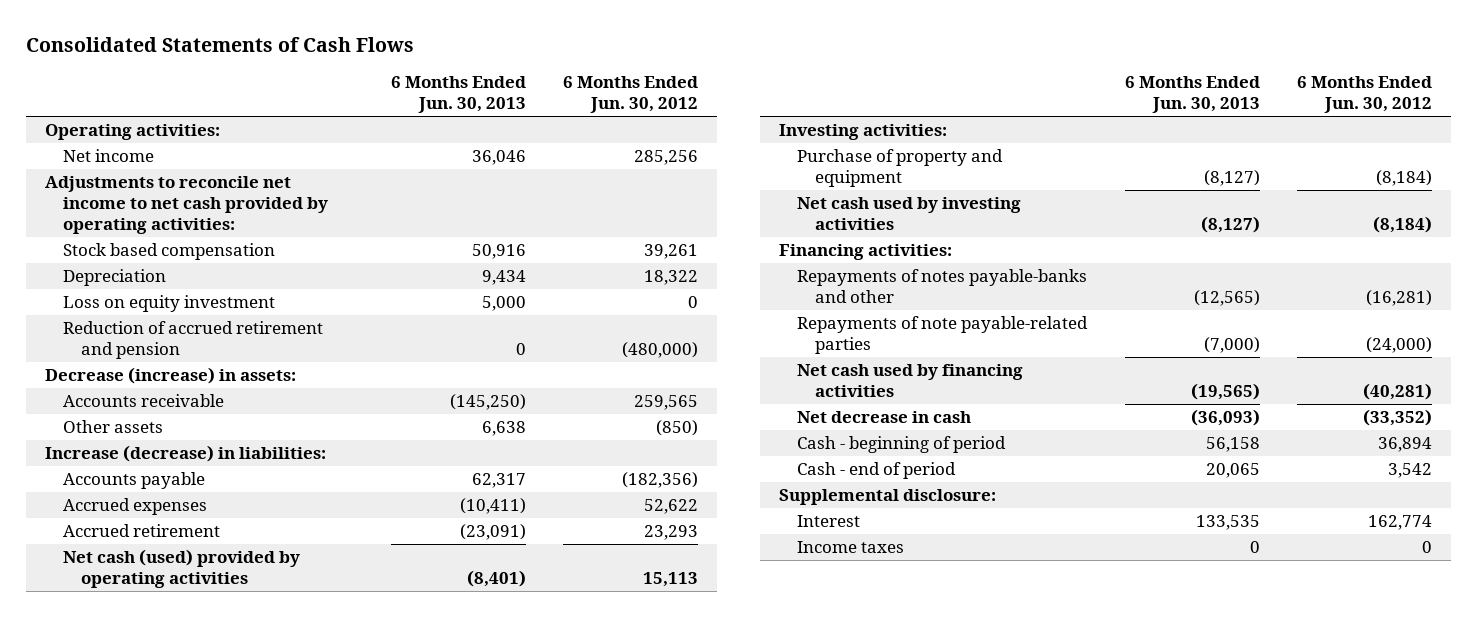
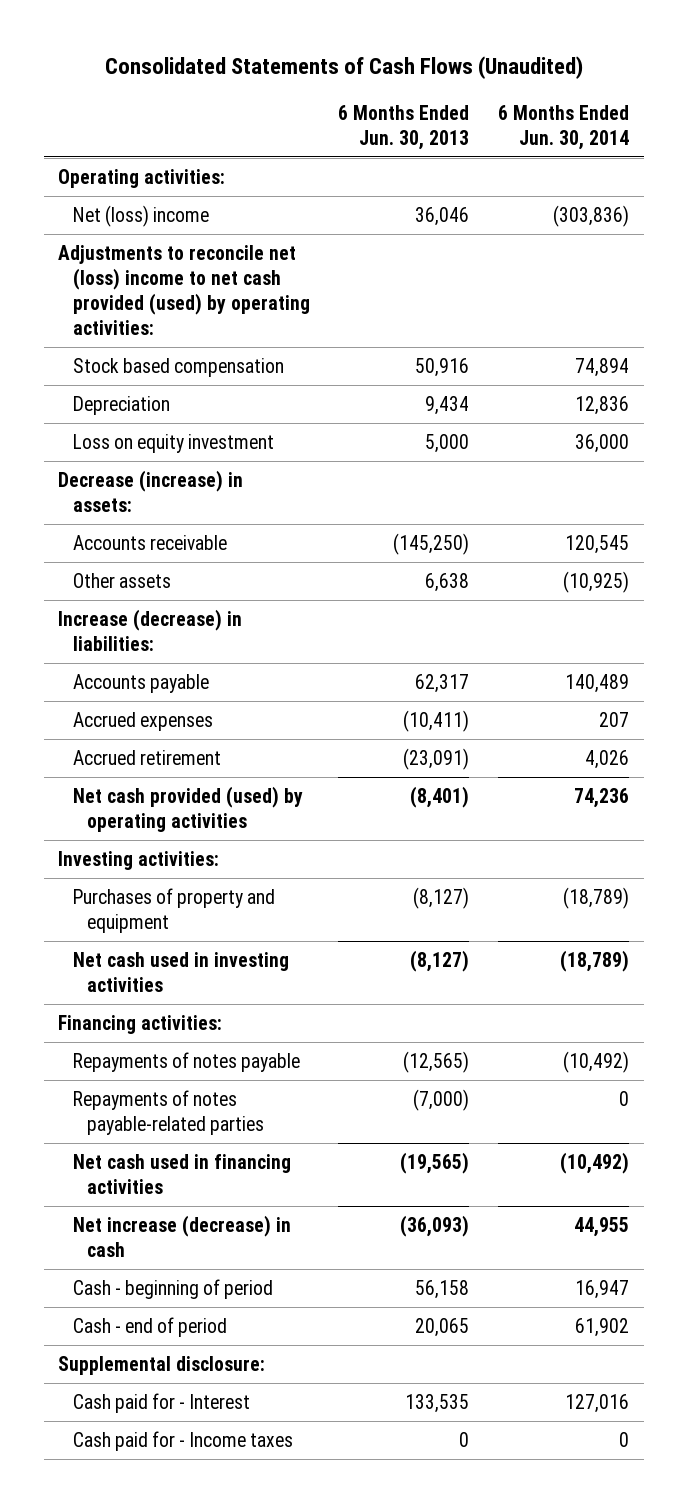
[25,37,414,53] Consolidated Statements of Cash Flows -> [104,55,583,79] Consolidated Statements of Cash Flows (Unaudited)
[563,76,699,114] 6 Months Ended Jun. 30, 2012 -> none
none -> [498,104,630,150] 6 Months Ended Jun. 30, 2014
[62,149,154,163] Net income -> [72,205,209,228] Net (loss) income
[44,176,328,234] Adjustments to reconcile net income to net cash provided by operating activities: -> [57,245,310,336] Adjustments to reconcile net (loss) income to net cash provided (used) by operating activities:
[62,321,323,359] Reduction of accrued retirement and pension -> none
[62,549,300,588] Net cash (used) provided by operating activities -> [72,786,303,833] Net cash provided (used) by operating activities
[797,149,1004,187] Purchase of property and equipment -> [72,888,275,934] Purchases of property and equipment
[797,197,1022,230] Net cash used by investing activities -> [72,952,289,993] Net cash used in investing activities
[797,269,1088,303] Repayments of notes payable-banks and other -> [72,1052,300,1073] Repayments of notes payable
[797,316,1089,354] Repayments of note payable-related parties -> [72,1090,265,1136] Repayments of notes payable-related parties
[797,364,1024,397] Net cash used by financing activities -> [72,1154,291,1195] Net cash used in financing activities
[797,411,972,424] Net decrease in cash -> [72,1215,291,1258] Net increase (decrease) in cash
[797,515,861,528] Interest -> [72,1393,250,1414] Cash paid for - Interest
[797,541,905,554] Income taxes -> [72,1431,293,1452] Cash paid for - Income taxes

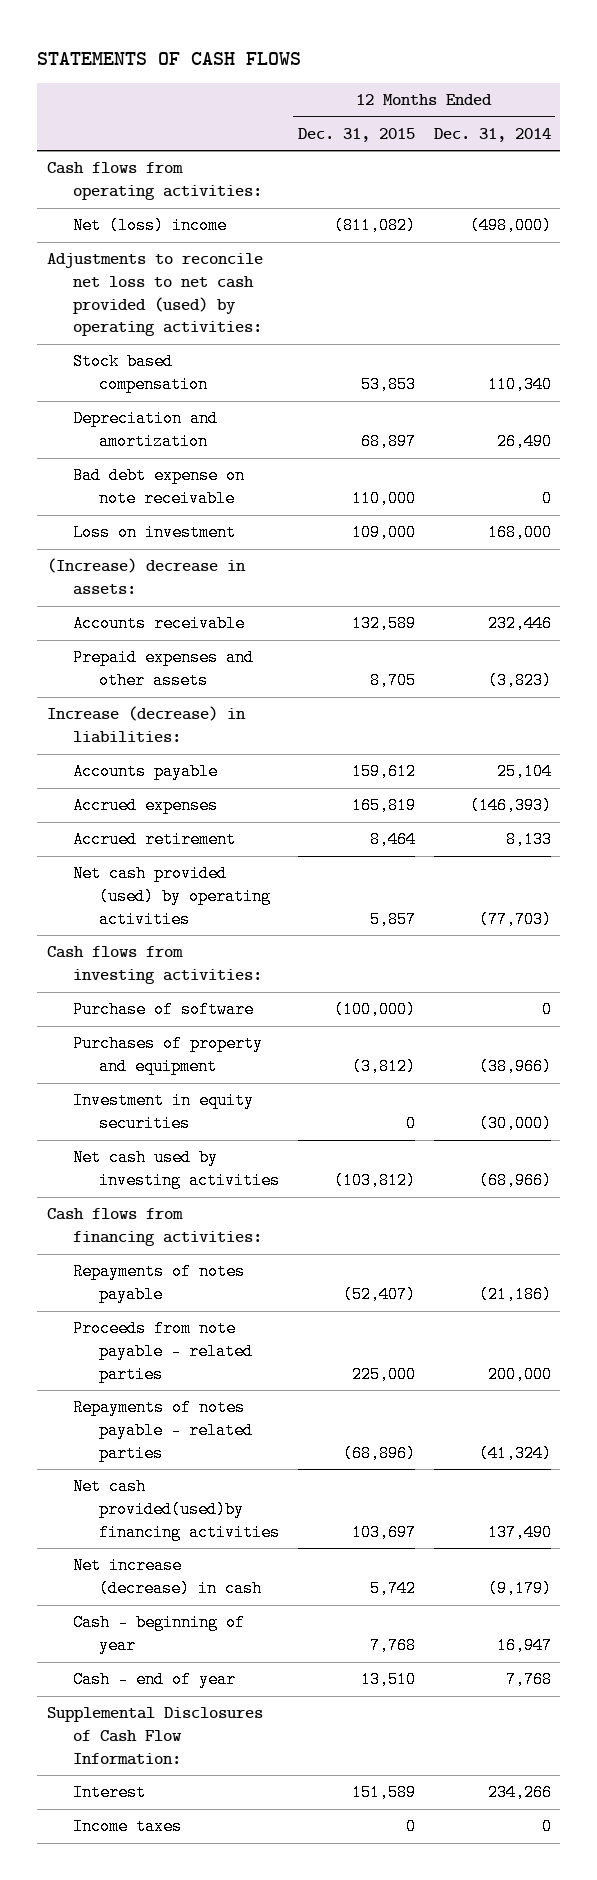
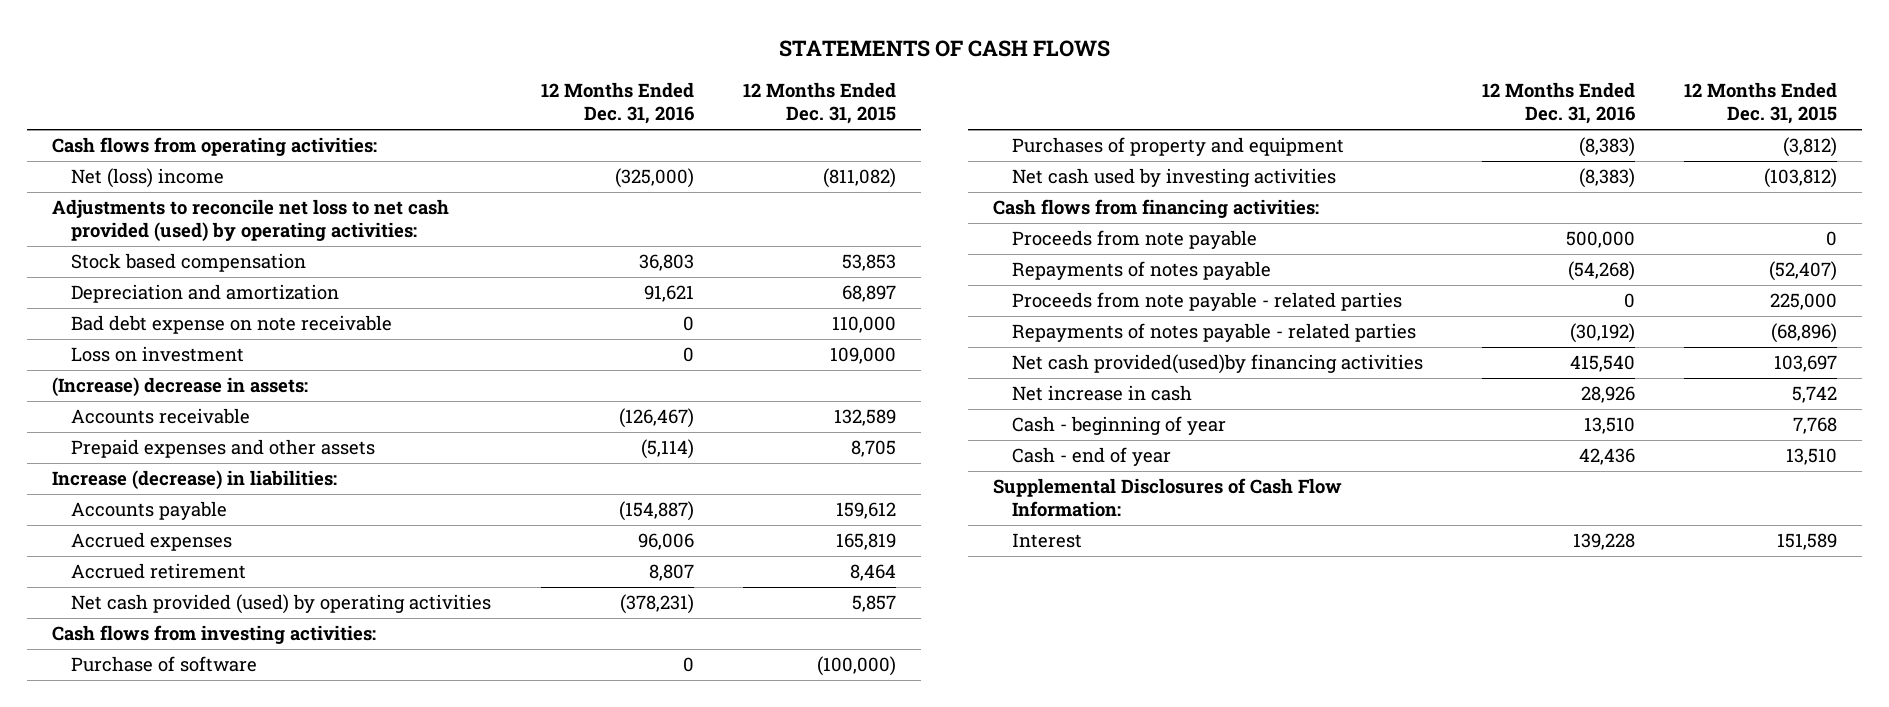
[433,127,551,142] Dec. 31, 2014 -> none
none -> [540,82,694,125] 12 Months Ended Dec. 31, 2016
[72,1092,254,1133] Investment in equity securities -> none
none -> [1012,230,1258,250] Proceeds from note payable
[72,1557,263,1598] Net increase (decrease) in cash -> [1012,385,1193,402] Net increase in cash
[72,1818,182,1836] Income taxes -> none

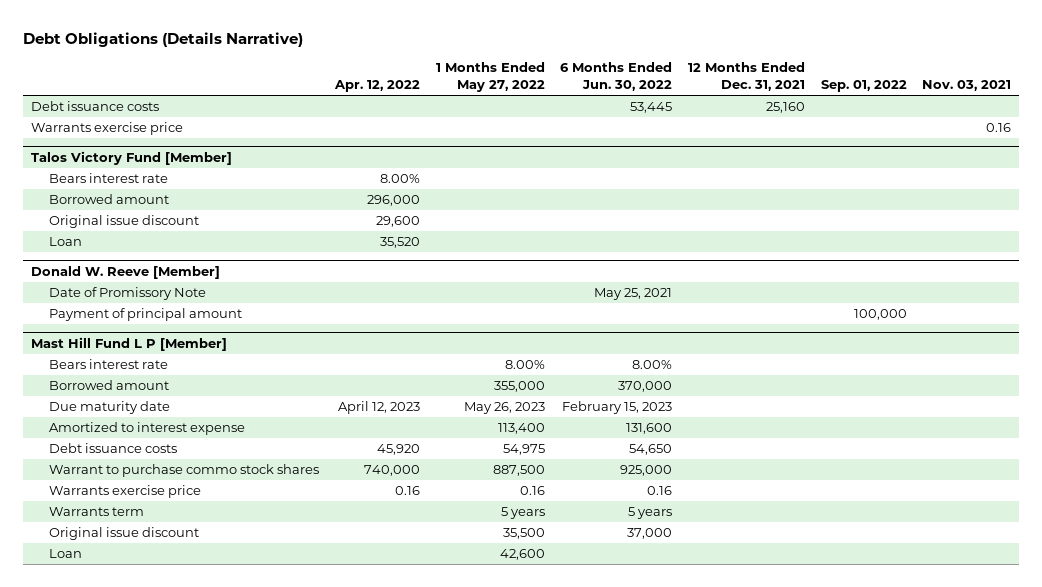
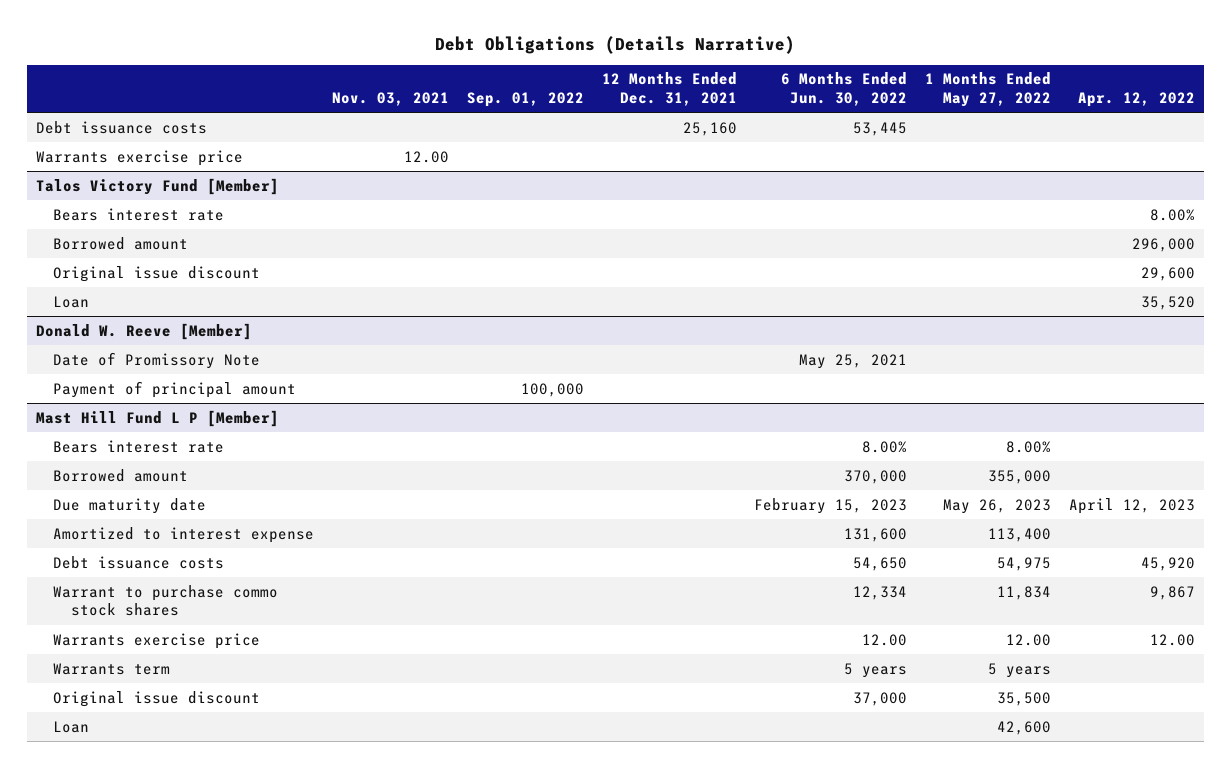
[986,123,1012,133] 0.16 -> [404,150,450,163] 12.00
[364,465,421,477] 740,000 -> [1150,585,1196,600] 9,867
[492,465,545,477] 887,500 -> [997,585,1052,600] 11,834
[620,465,673,477] 925,000 -> [853,585,908,600] 12,334
[395,486,421,496] 0.16 -> [1150,633,1196,646] 12.00
[519,486,545,496] 0.16 -> [1006,633,1052,646] 12.00
[647,486,673,496] 0.16 -> [862,633,908,646] 12.00

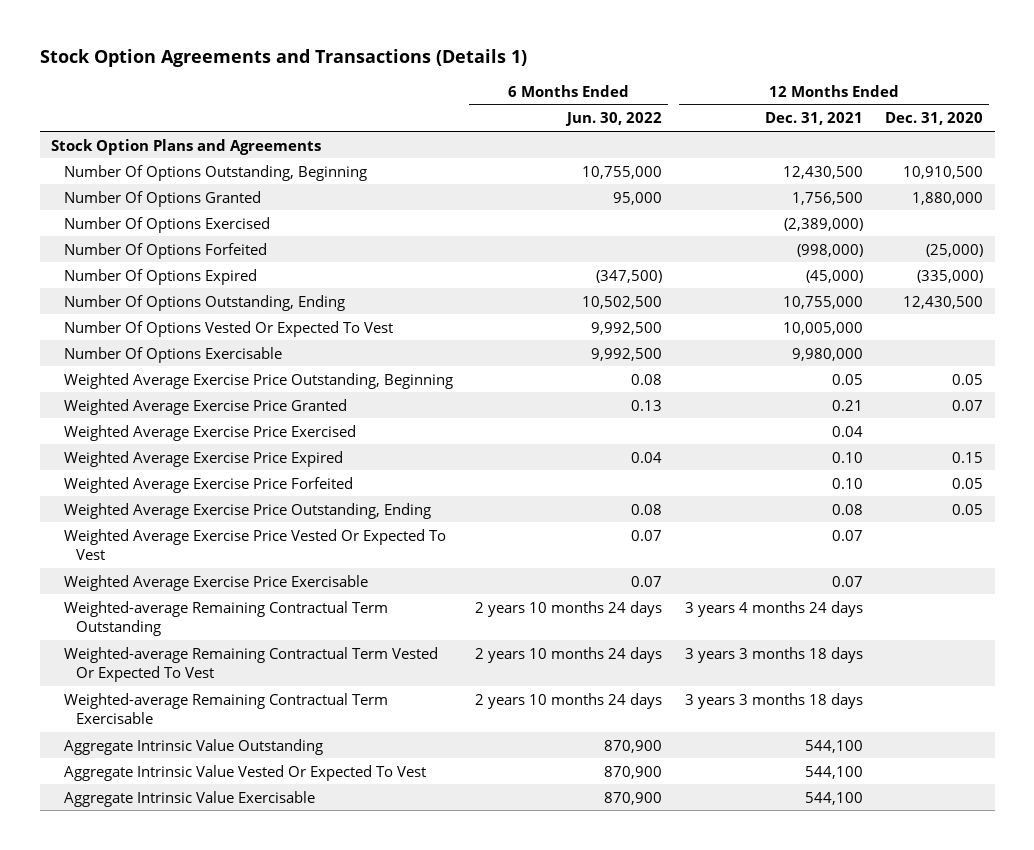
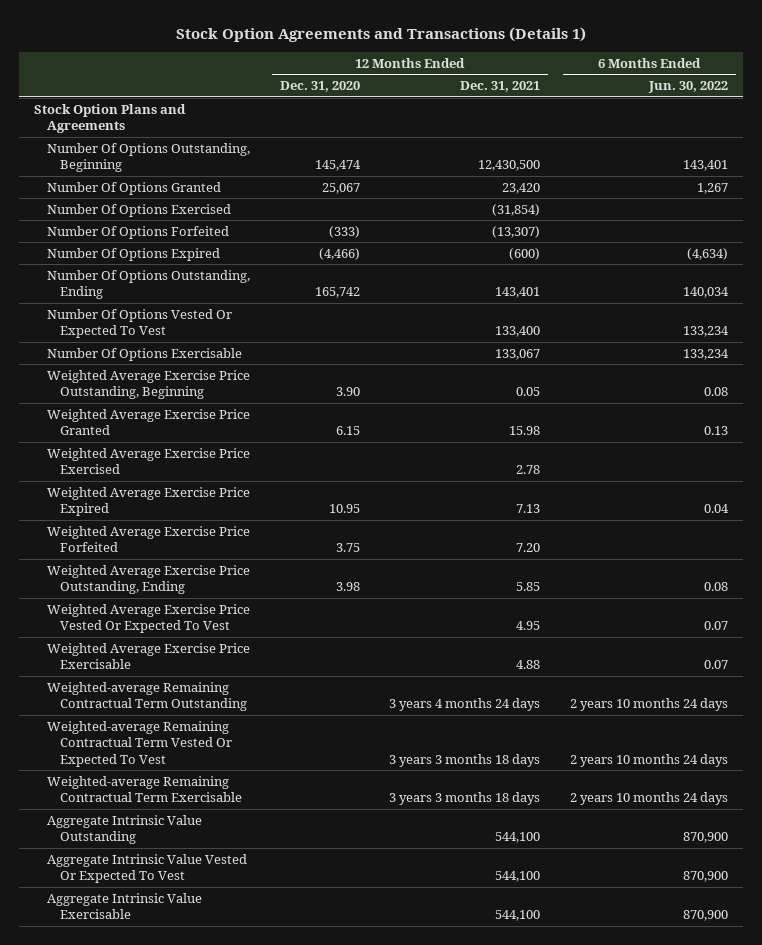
[582,165,663,179] 10,755,000 -> [683,160,729,172] 143,401
[903,165,984,179] 10,910,500 -> [314,160,361,172] 145,474
[613,191,663,205] 95,000 -> [697,182,729,194] 1,267
[791,191,863,205] 1,756,500 -> [502,182,541,194] 23,420
[912,191,984,205] 1,880,000 -> [321,182,360,194] 25,067
[783,217,863,231] (2,389,000) -> [492,203,541,216] (31,854)
[796,243,863,257] (998,000) -> [492,225,541,238] (13,307)
[926,243,984,257] (25,000) -> [328,225,360,238] (333)
[596,269,663,283] (347,500) -> [687,247,729,260] (4,634)
[805,269,863,283] (45,000) -> [509,247,541,260] (600)
[917,269,984,283] (335,000) -> [318,247,360,260] (4,466)
[582,295,663,309] 10,502,500 -> [683,287,730,299] 140,034
[782,295,863,309] 10,755,000 -> [495,287,541,299] 143,401
[903,295,984,309] 12,430,500 -> [314,287,360,299] 165,742
[591,321,663,335] 9,992,500 -> [683,326,730,338] 133,234
[782,321,863,335] 10,005,000 -> [495,326,541,338] 133,400
[591,347,663,361] 9,992,500 -> [683,348,730,360] 133,234
[791,347,863,361] 9,980,000 -> [495,348,541,360] 133,067
[952,373,984,385] 0.05 -> [335,387,360,397] 3.90
[831,399,863,411] 0.21 -> [509,426,541,436] 15.98
[952,399,984,411] 0.07 -> [335,426,360,436] 6.15
[831,425,863,437] 0.04 -> [516,465,541,475] 2.78
[831,451,863,463] 0.10 -> [516,504,541,514] 7.13
[952,451,984,463] 0.15 -> [328,504,360,514] 10.95
[831,477,863,489] 0.10 -> [516,543,541,553] 7.20
[952,477,984,489] 0.05 -> [335,543,360,553] 3.75
[831,503,863,515] 0.08 -> [516,582,541,592] 5.85
[952,503,984,515] 0.05 -> [335,582,360,592] 3.98
[831,529,863,541] 0.07 -> [516,621,541,631] 4.95
[831,575,863,587] 0.07 -> [516,660,541,670] 4.88

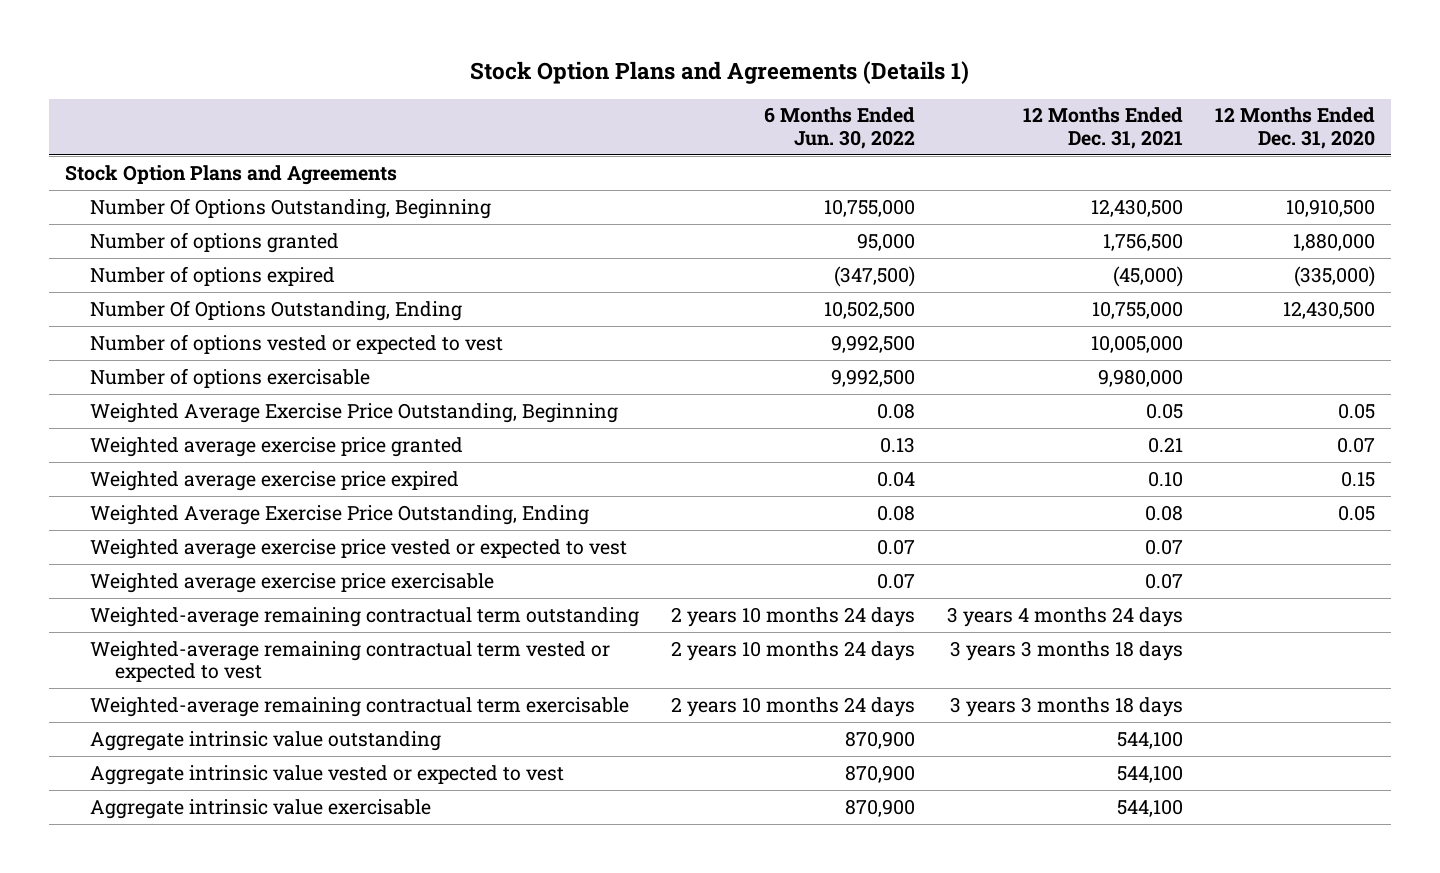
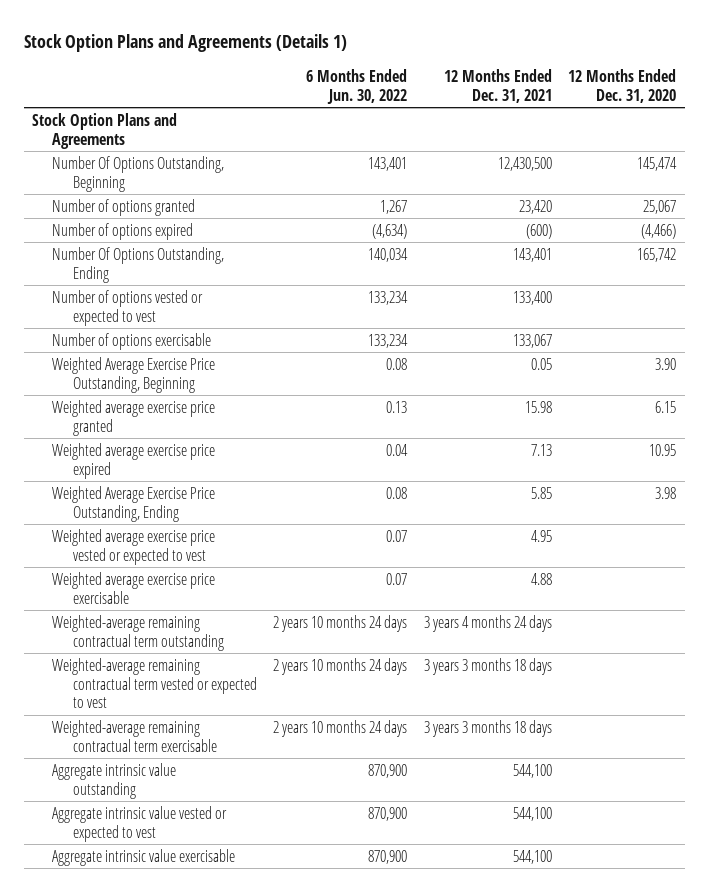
[824,198,916,217] 10,755,000 -> [368,156,408,171] 143,401
[1286,198,1376,217] 10,910,500 -> [637,156,678,171] 145,474
[857,232,916,251] 95,000 -> [380,199,408,214] 1,267
[1103,232,1184,251] 1,756,500 -> [518,199,552,214] 23,420
[1293,232,1376,251] 1,880,000 -> [643,199,677,214] 25,067
[834,265,916,287] (347,500) -> [372,223,408,239] (4,634)
[1113,265,1184,287] (45,000) -> [525,223,552,239] (600)
[1294,265,1376,287] (335,000) -> [641,223,677,239] (4,466)
[824,300,916,319] 10,502,500 -> [368,247,409,262] 140,034
[1092,300,1184,319] 10,755,000 -> [512,247,552,262] 143,401
[1283,300,1376,319] 12,430,500 -> [637,247,677,262] 165,742
[831,334,916,353] 9,992,500 -> [368,290,409,305] 133,234
[1091,334,1184,353] 10,005,000 -> [512,290,552,305] 133,400
[831,368,916,387] 9,992,500 -> [368,333,409,348] 133,234
[1098,368,1184,387] 9,980,000 -> [512,333,552,348] 133,067
[1338,402,1376,419] 0.05 -> [655,357,677,370] 3.90
[1148,436,1184,453] 0.21 -> [524,400,552,413] 15.98
[1337,436,1376,453] 0.07 -> [655,400,677,413] 6.15
[1148,470,1184,487] 0.10 -> [530,443,552,456] 7.13
[1341,470,1376,487] 0.15 -> [649,443,677,456] 10.95
[1145,504,1184,521] 0.08 -> [530,486,552,499] 5.85
[1338,504,1376,521] 0.05 -> [655,486,677,499] 3.98
[1145,538,1184,555] 0.07 -> [530,529,552,542] 4.95
[1145,572,1184,589] 0.07 -> [530,572,552,585] 4.88

